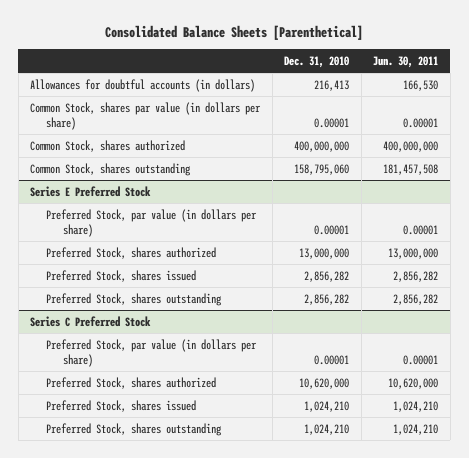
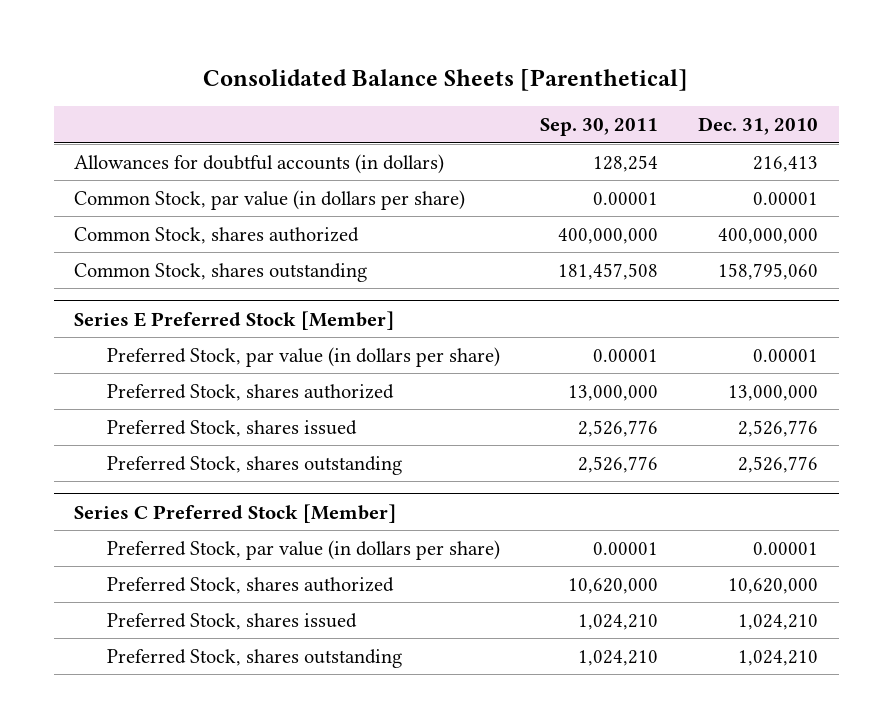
[373,56,439,69] Jun. 30, 2011 -> none
none -> [540,118,659,137] Sep. 30, 2011
[30,101,262,130] Common Stock, shares par value (in dollars per share) -> [73,189,465,210] Common Stock, par value (in dollars per share)
[30,185,152,197] Series E Preferred Stock -> [73,310,394,330] Series E Preferred Stock [Member]
[304,270,350,282] 2,856,282 -> [738,419,819,437] 2,526,776
[304,293,350,305] 2,856,282 -> [738,455,819,473] 2,526,776
[30,315,152,327] Series C Preferred Stock -> [73,503,396,523] Series C Preferred Stock [Member]

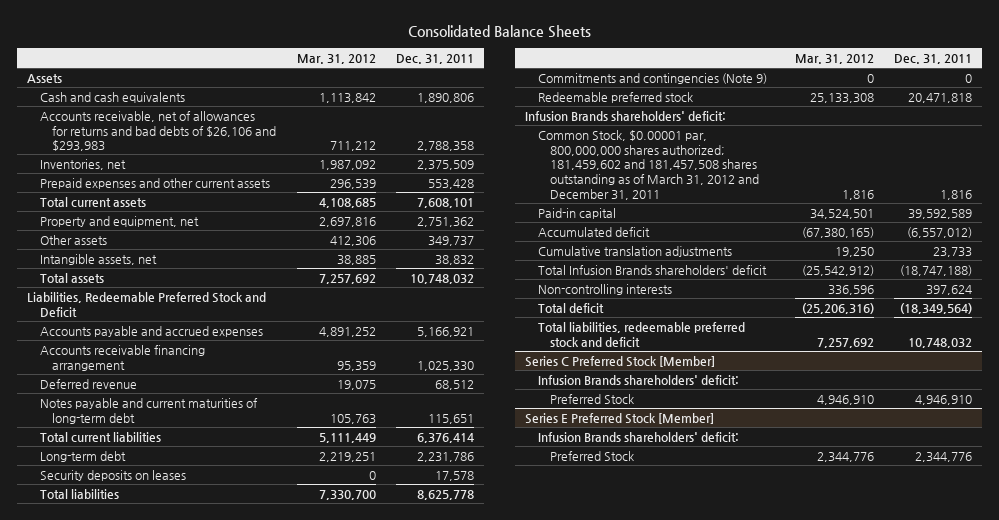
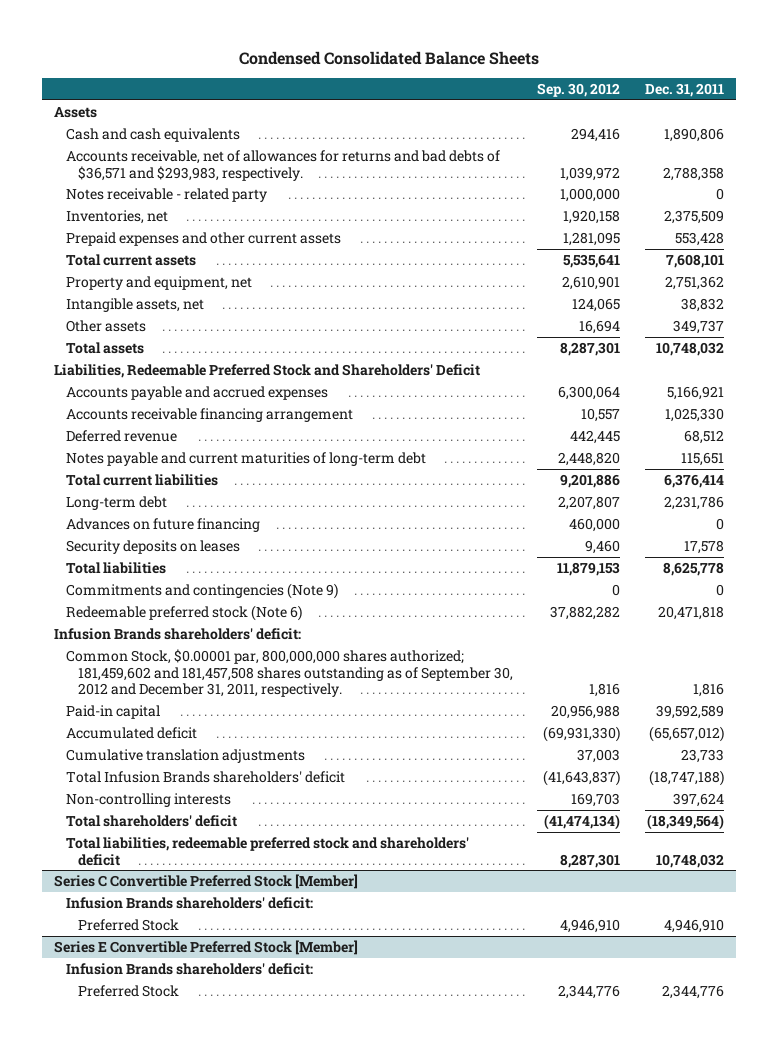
[407,24,591,38] Consolidated Balance Sheets -> [239,51,540,66] Condensed Consolidated Balance Sheets
[296,53,376,64] Mar. 31, 2012 -> none
none -> [537,82,621,97] Sep. 30, 2012
[39,110,277,152] Accounts receivable, net of allowances for returns and bad debts of $26,106 and $293,983 -> [66,149,501,181] Accounts receivable, net of allowances for returns and bad debts of $36,571 and $293,983, respectively.
none -> [66,187,268,202] Notes receivable - related party
[39,234,107,245] Other assets -> [66,319,147,332] Other assets
[27,291,267,317] Liabilities, Redeemable Preferred Stock and Deficit -> [54,363,481,378] Liabilities, Redeemable Preferred Stock and Shareholders' Deficit
none -> [66,517,261,532] Advances on future financing
[537,91,693,103] Redeemable preferred stock -> [66,604,303,621] Redeemable preferred stock (Note 6)
[537,129,760,200] Common Stock, $0.00001 par, 800,000,000 shares authorized; 181,459,602 and 181,457,508 shares outstanding as of March 31, 2012 and December 31, 2011 -> [66,648,513,698] Common Stock, $0.00001 par, 800,000,000 shares authorized; 181,459,602 and 181,457,508 shares outstanding as of September 30, 2012 and December 31, 2011, respectively.
[907,226,973,238] (6,557,012) -> [649,725,725,742] (65,657,012)
[537,302,604,313] Total deficit -> [66,814,238,827] Total shareholders' deficit
[537,321,745,347] Total liabilities, redeemable preferred stock and deficit -> [66,836,470,866] Total liabilities, redeemable preferred stock and shareholders' deficit
[525,355,716,367] Series C Preferred Stock [Member] -> [54,873,359,889] Series C Convertible Preferred Stock [Member]
[525,412,715,424] Series E Preferred Stock [Member] -> [54,939,359,955] Series E Convertible Preferred Stock [Member]

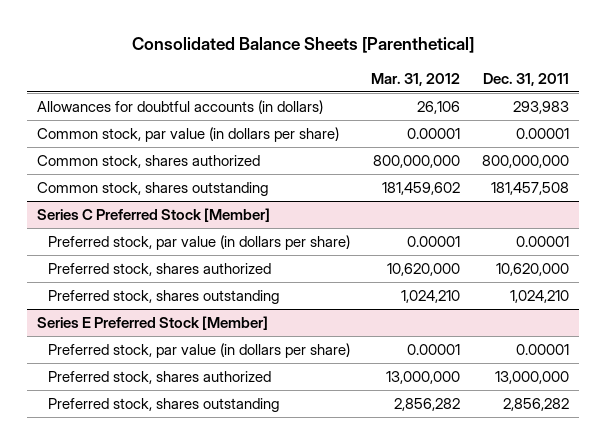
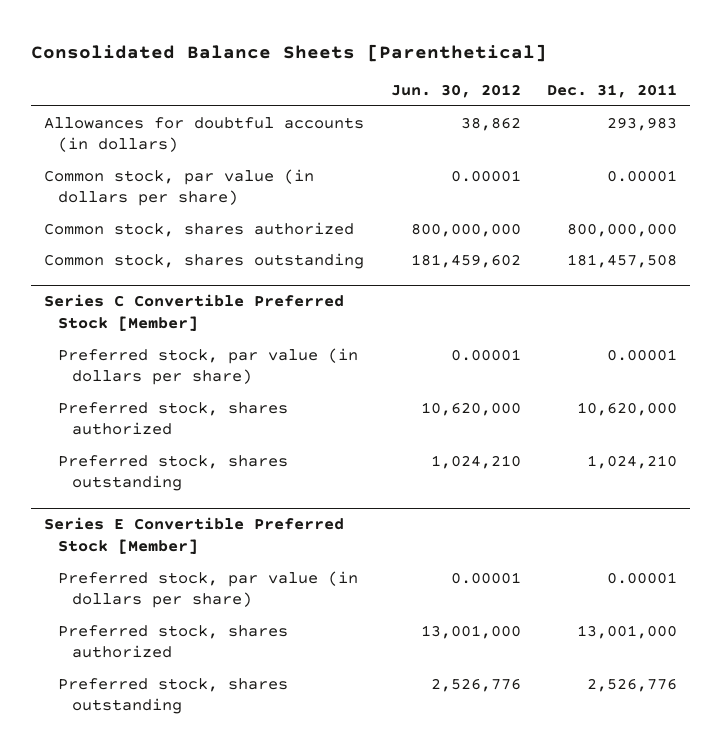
[371,72,461,86] Mar. 31, 2012 -> none
none -> [390,84,521,99] Jun. 30, 2012
[37,207,271,222] Series C Preferred Stock [Member] -> [44,294,345,332] Series C Convertible Preferred Stock [Member]
[37,315,269,330] Series E Preferred Stock [Member] -> [44,517,345,555] Series E Convertible Preferred Stock [Member]
[494,370,569,384] 13,000,000 -> [577,624,678,639] 13,001,000
[502,397,569,411] 2,856,282 -> [587,677,678,692] 2,526,776

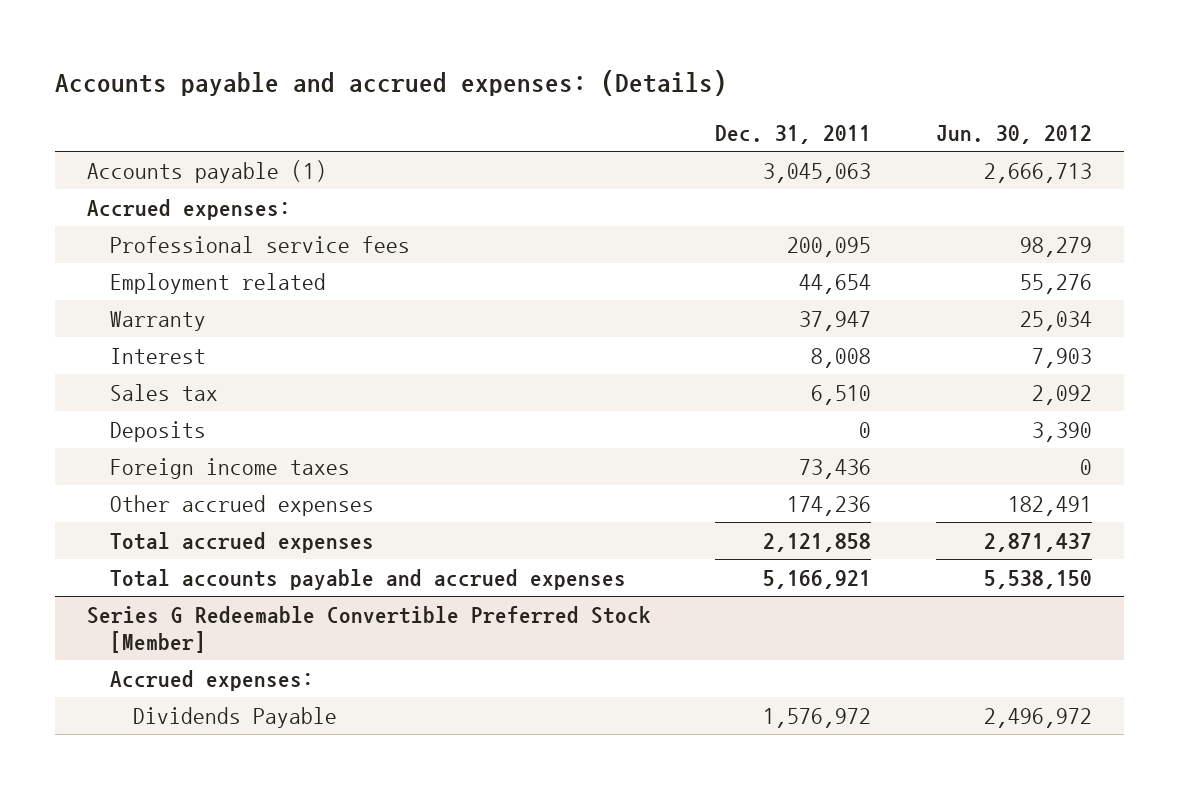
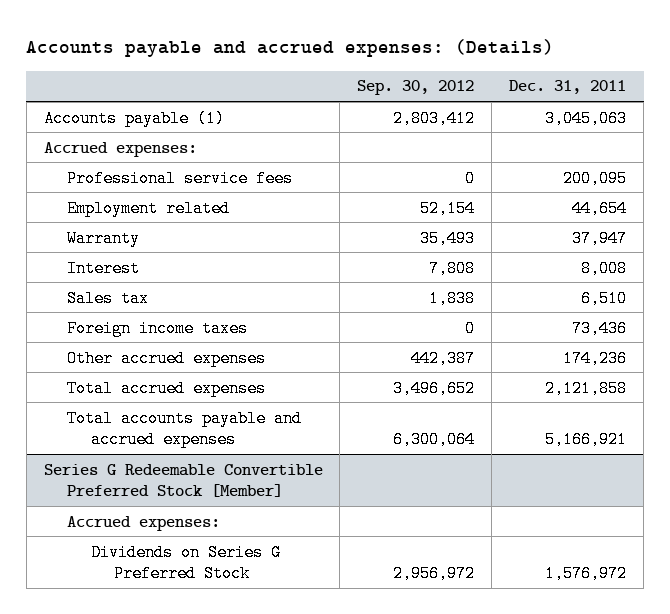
[935,124,1092,144] Jun. 30, 2012 -> none
none -> [357,80,475,96] Sep. 30, 2012
[109,421,206,443] Deposits -> none
[132,707,337,729] Dividends Payable -> [90,543,281,583] Dividends on Series G Preferred Stock

